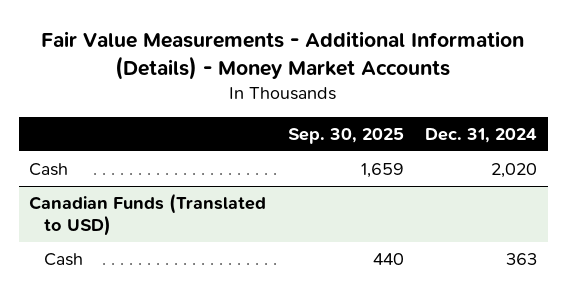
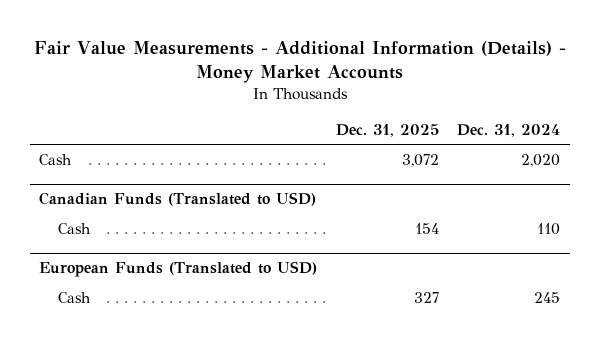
[287,128,404,145] Sep. 30, 2025 -> none
none -> [335,123,439,137] Dec. 31, 2025
[506,253,538,266] 363 -> [537,223,561,236] 110
none -> [38,261,317,278] European Funds (Translated to USD)
none -> [58,292,92,304] Cash

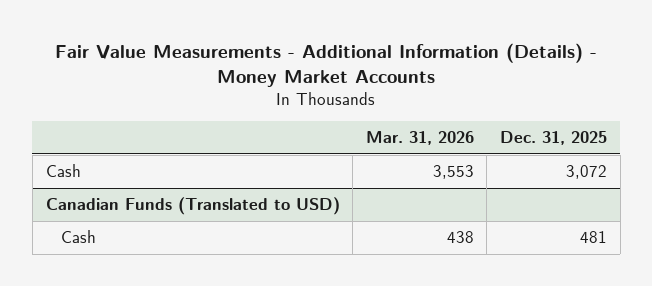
[457,123,561,137] Dec. 31, 2024 -> none
none -> [365,131,474,146] Mar. 31, 2026
[38,261,317,278] European Funds (Translated to USD) -> none
[58,292,92,304] Cash -> none
[414,223,439,235] 154 -> [579,230,607,243] 481

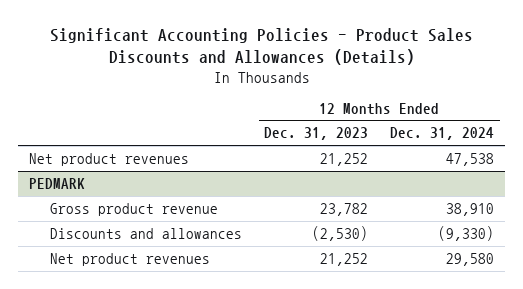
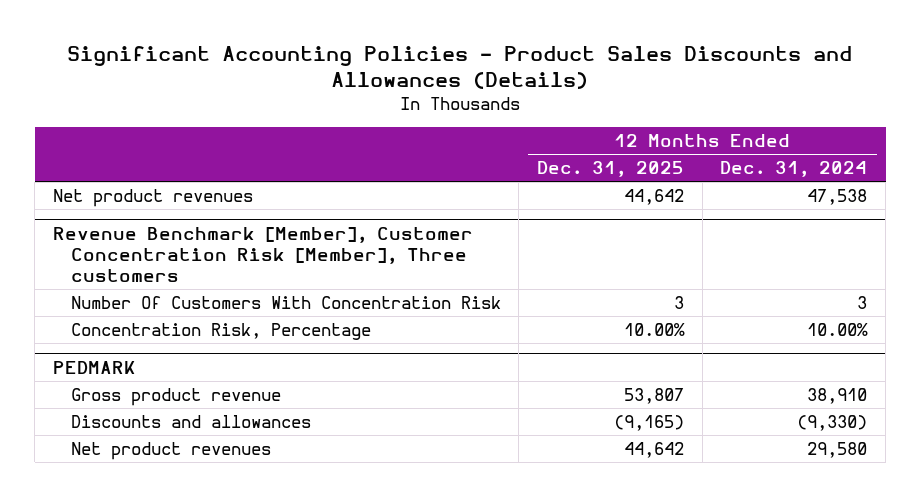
[264,127,369,141] Dec. 31, 2023 -> none
none -> [537,161,685,178] Dec. 31, 2025
none -> [52,226,473,282] Revenue Benchmark [Member], Customer Concentration Risk [Member], Three customers
none -> [70,295,501,309] Number Of Customers With Concentration Risk
none -> [70,322,371,340] Concentration Risk, Percentage

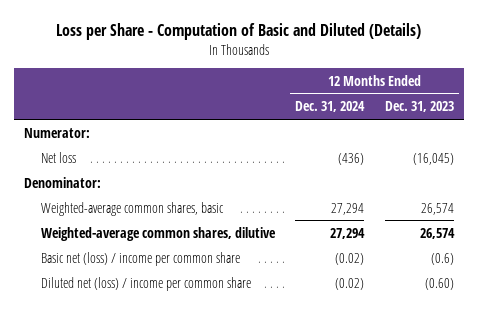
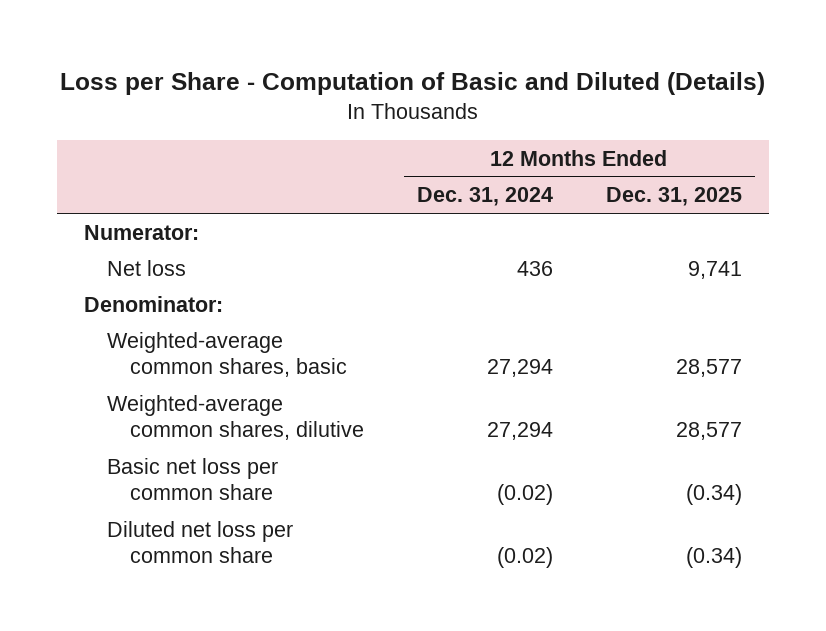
[384,101,454,113] Dec. 31, 2023 -> none
none -> [606,187,743,207] Dec. 31, 2025
[338,152,365,165] (436) -> [516,260,553,276] 436
[41,251,241,266] Basic net (loss) / income per common share -> [106,457,278,501] Basic net loss per common share
[41,276,252,291] Diluted net (loss) / income per common share -> [106,520,293,564] Diluted net loss per common share

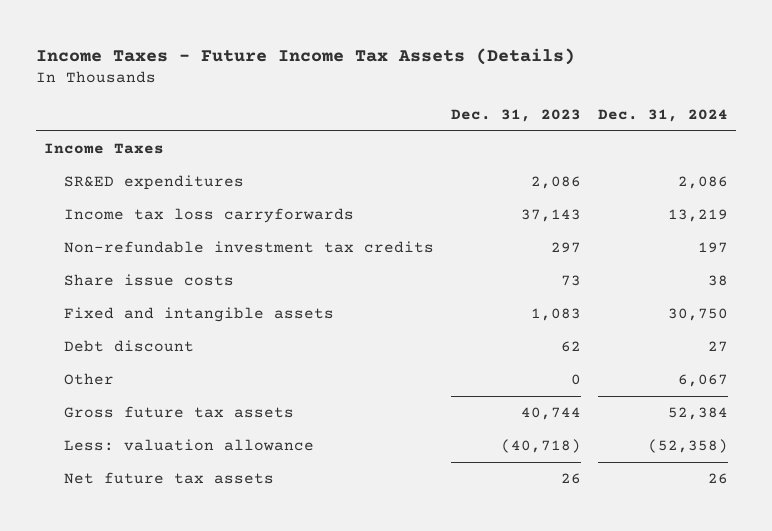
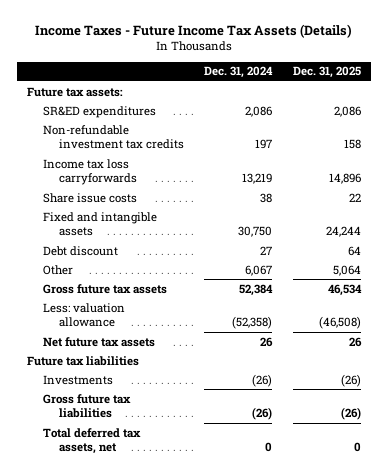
[451,109,582,123] Dec. 31, 2023 -> none
none -> [292,66,361,79] Dec. 31, 2025
[44,142,165,154] Income Taxes -> none
none -> [27,86,124,97] Future tax assets:
[64,207,355,223] Income tax loss carryforwards -> [43,158,137,186] Income tax loss carryforwards
none -> [27,355,140,366] Future tax liabilities
none -> [43,374,114,385] Investments
none -> [43,393,132,419] Gross future tax liabilities
none -> [43,427,142,455] Total deferred tax assets, net

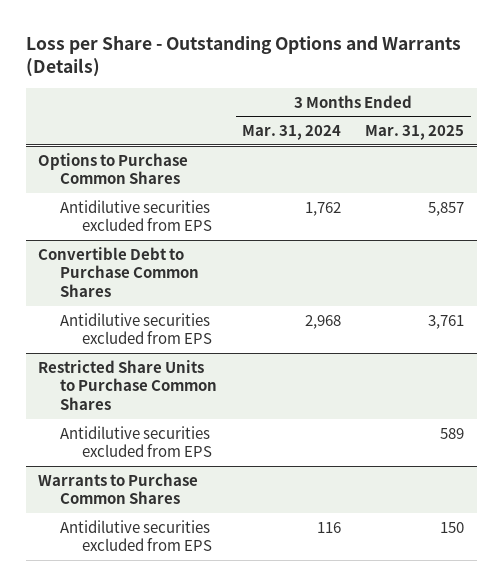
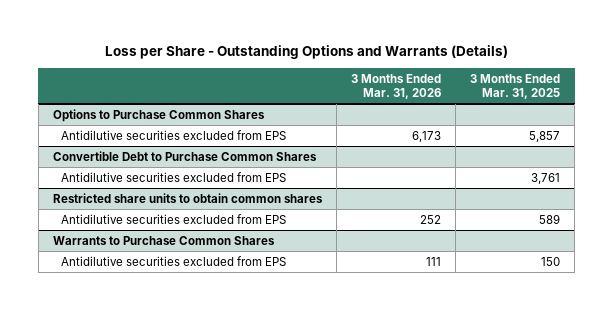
[241,125,341,141] Mar. 31, 2024 -> none
none -> [351,73,442,99] 3 Months Ended Mar. 31, 2026
[38,359,218,411] Restricted Share Units to Purchase Common Shares -> [52,192,323,203] Restricted share units to obtain common shares

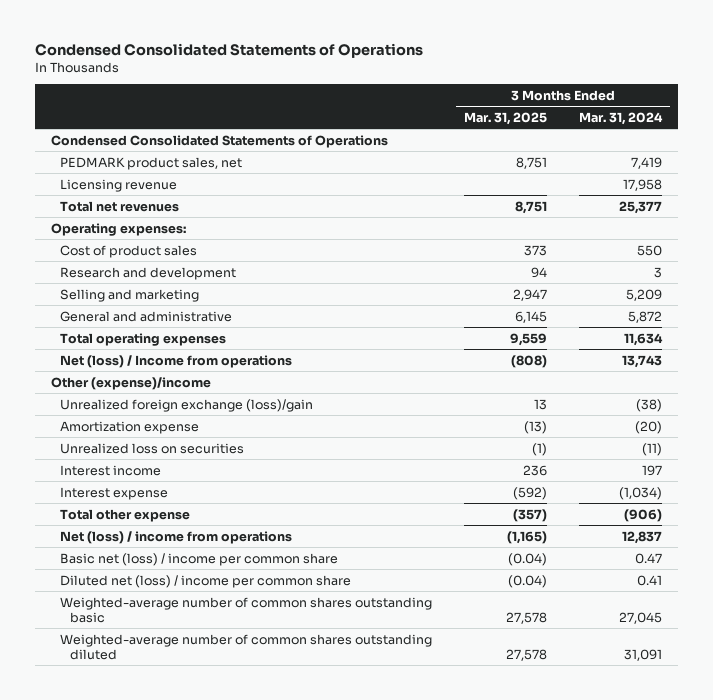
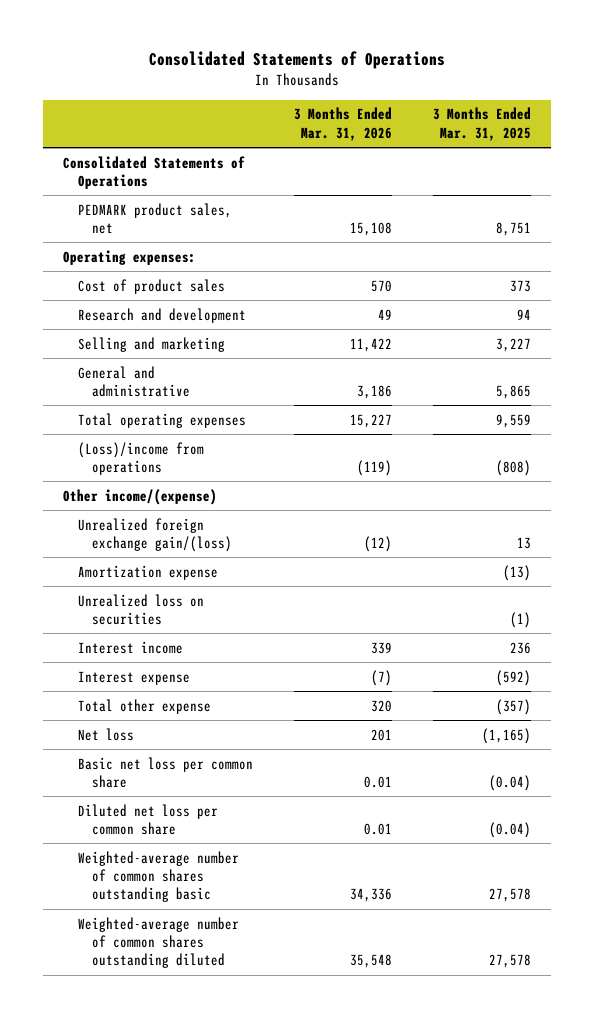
[35,42,424,58] Condensed Consolidated Statements of Operations -> [149,51,446,70] Consolidated Statements of Operations
[579,111,664,125] Mar. 31, 2024 -> none
none -> [293,107,392,141] 3 Months Ended Mar. 31, 2026
[51,134,389,148] Condensed Consolidated Statements of Operations -> [63,155,246,189] Consolidated Statements of Operations
[60,178,178,192] Licensing revenue -> none
[60,200,180,212] Total net revenues -> none
[513,288,548,301] 2,947 -> [495,337,531,352] 3,227
[515,310,548,323] 6,145 -> [495,384,531,399] 5,865
[60,354,293,368] Net (loss) / Income from operations -> [77,441,204,475] (Loss)/income from operations
[51,376,212,390] Other (expense)/income -> [63,488,218,505] Other income/(expense)
[60,398,314,412] Unrealized foreign exchange (loss)/gain -> [77,517,233,552] Unrealized foreign exchange gain/(loss)
[60,530,293,544] Net (loss) / income from operations -> [77,727,134,741] Net loss
[60,552,339,566] Basic net (loss) / income per common share -> [77,756,253,788] Basic net loss per common share
[60,574,352,588] Diluted net (loss) / income per common share -> [77,803,218,835] Diluted net loss per common share

